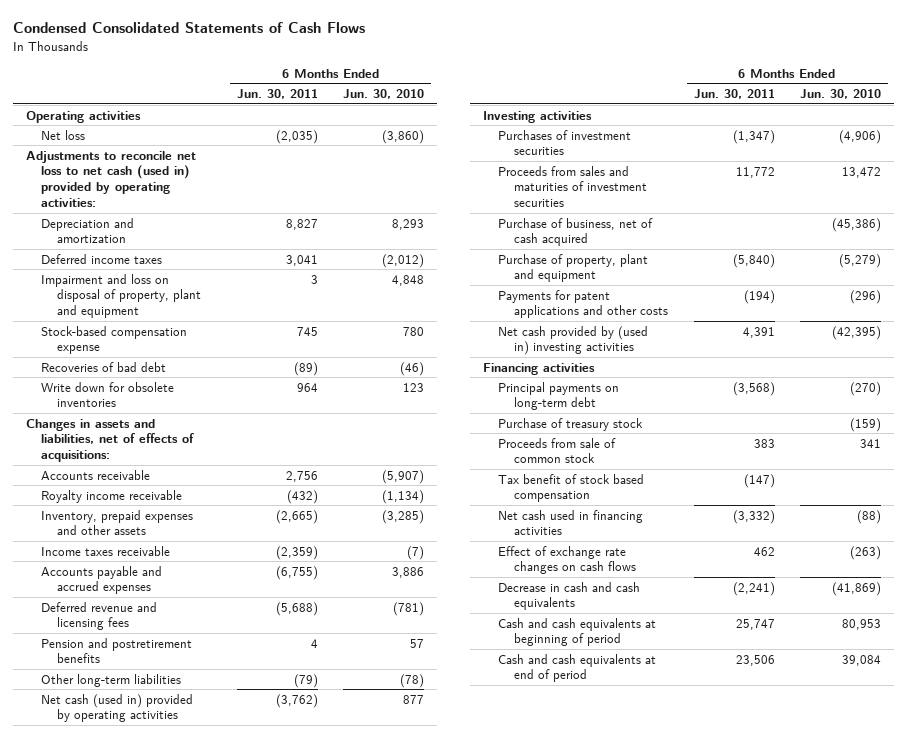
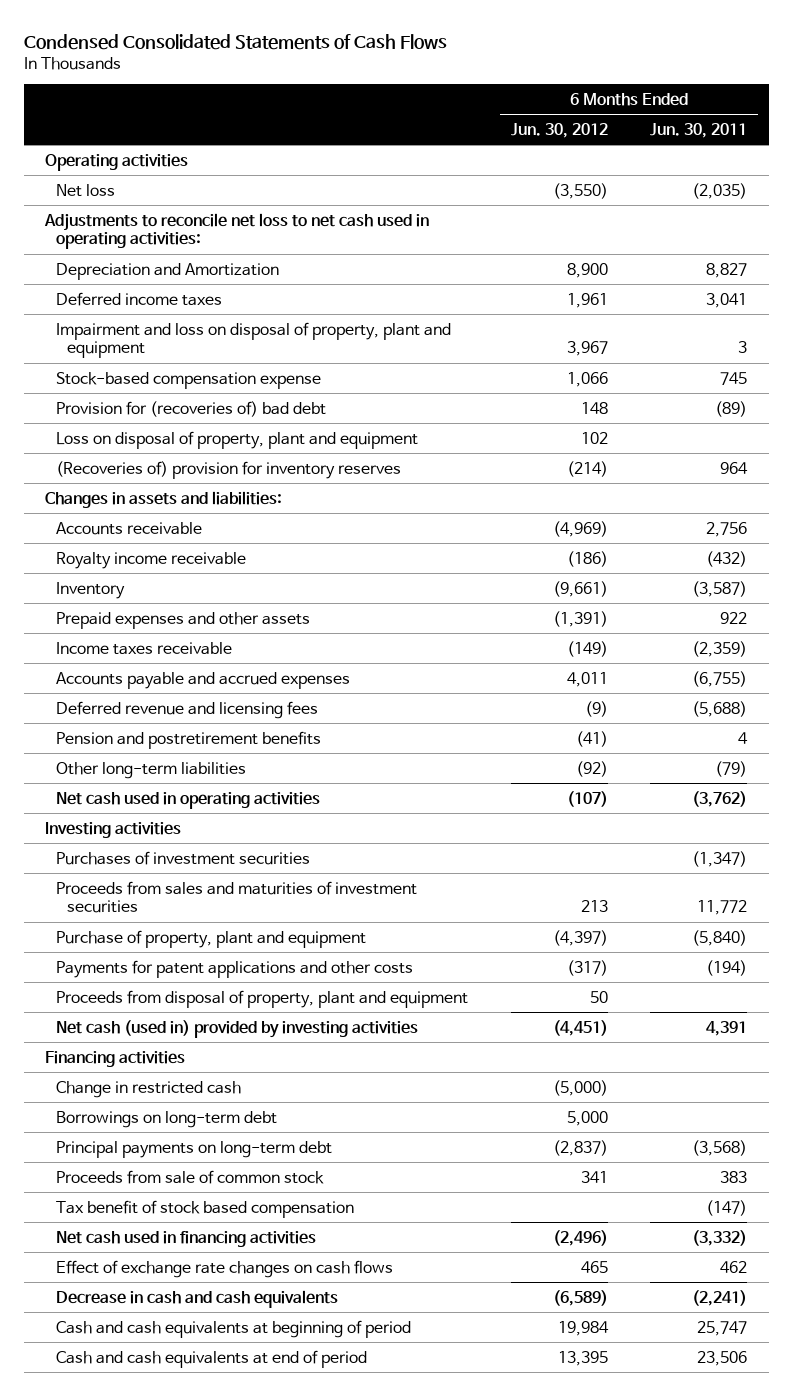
[343,89,425,100] Jun. 30, 2010 -> none
none -> [510,122,608,138] Jun. 30, 2012
[25,150,196,208] Adjustments to reconcile net loss to net cash (used in) provided by operating activities: -> [43,212,429,250] Adjustments to reconcile net loss to net cash used in operating activities:
[41,217,135,244] Depreciation and amortization -> [56,262,280,280] Depreciation and Amortization
[41,361,167,372] Recoveries of bad debt -> [56,400,327,417] Provision for (recoveries of) bad debt
none -> [56,430,419,449] Loss on disposal of property, plant and equipment
[41,381,175,408] Write down for obsolete inventories -> [56,460,402,479] (Recoveries of) provision for inventory reserves
[25,418,195,463] Changes in assets and liabilities, net of effects of acquisitions: -> [44,490,282,508] Changes in assets and liabilities:
none -> [56,581,126,599] Inventory
[41,509,194,536] Inventory, prepaid expenses and other assets -> [56,611,311,629] Prepaid expenses and other assets
[275,509,318,524] (2,665) -> [720,611,748,624] 922
[41,693,194,723] Net cash (used in) provided by operating activities -> [56,791,321,809] Net cash used in operating activities
[498,217,654,247] Purchase of business, net of cash acquired -> none
none -> [56,989,469,1008] Proceeds from disposal of property, plant and equipment
[498,325,649,356] Net cash provided by (used in) investing activities -> [56,1019,419,1038] Net cash (used in) provided by investing activities
none -> [56,1080,242,1098] Change in restricted cash
none -> [56,1110,278,1128] Borrowings on long-term debt
[498,417,644,431] Purchase of treasury stock -> none

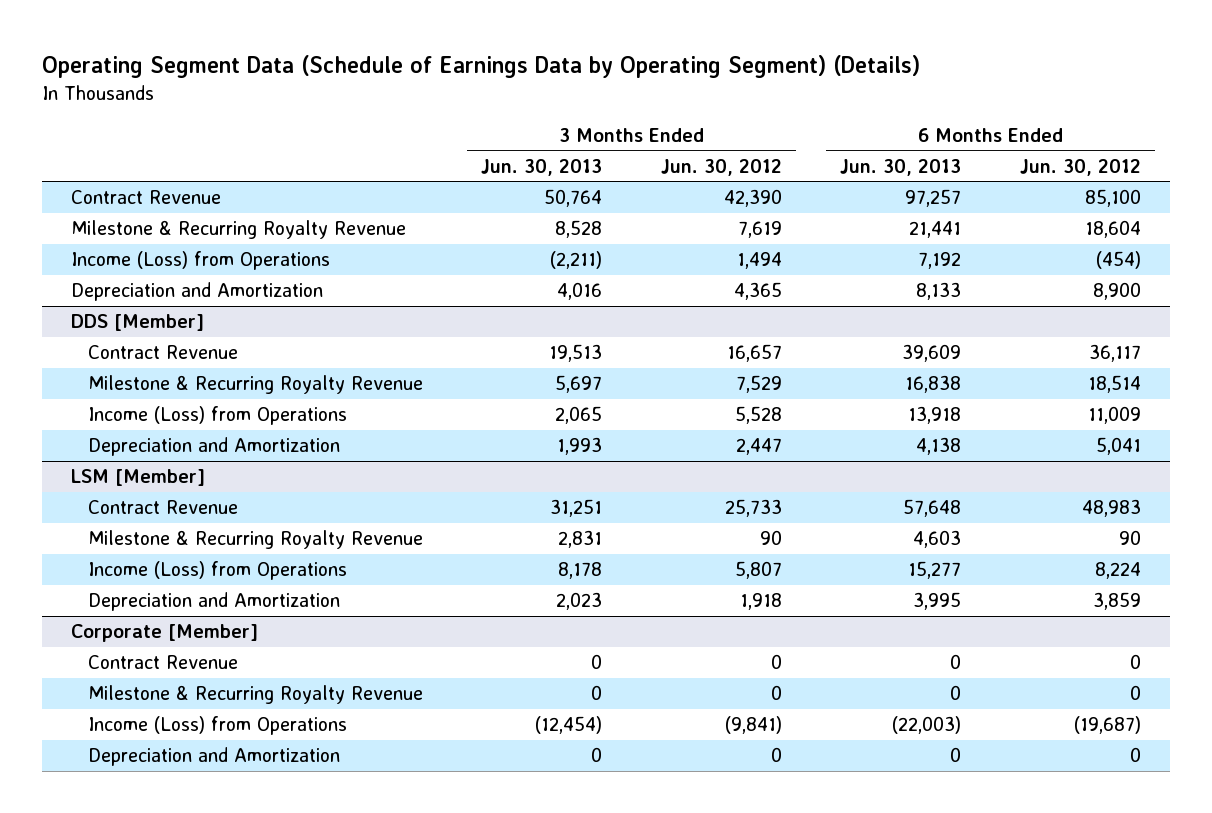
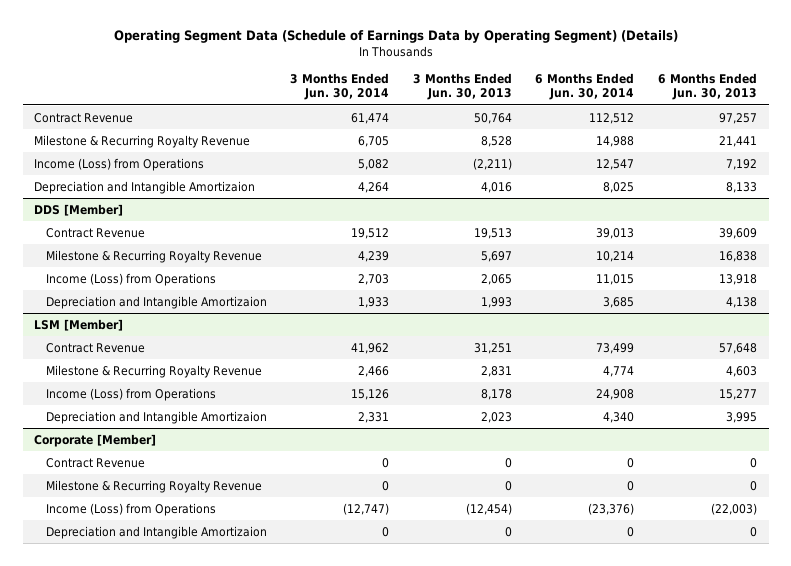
[660,158,782,176] Jun. 30, 2012 -> none
[1019,158,1141,176] Jun. 30, 2012 -> none
none -> [290,72,390,101] 3 Months Ended Jun. 30, 2014
none -> [535,72,635,101] 6 Months Ended Jun. 30, 2014
[70,282,323,302] Depreciation and Amortization -> [34,180,256,194] Depreciation and Intangible Amortizaion
[87,437,340,457] Depreciation and Amortization -> [46,295,268,309] Depreciation and Intangible Amortizaion
[87,592,340,612] Depreciation and Amortization -> [46,410,268,424] Depreciation and Intangible Amortizaion
[87,747,340,767] Depreciation and Amortization -> [46,525,268,539] Depreciation and Intangible Amortizaion

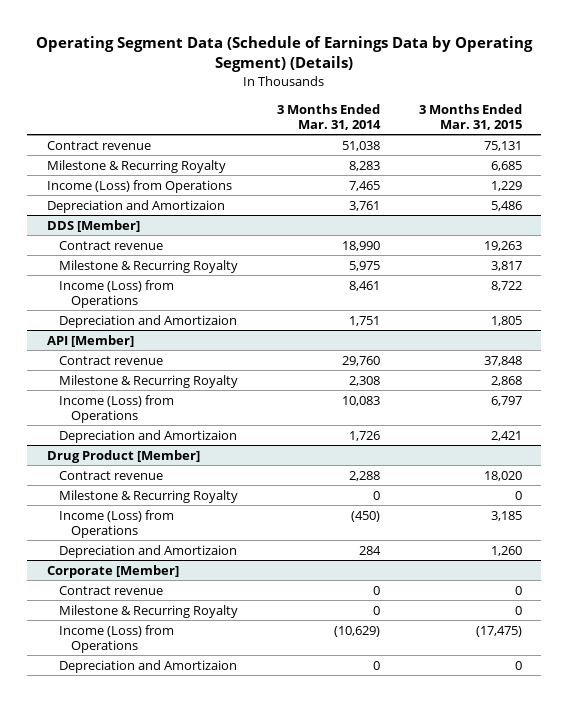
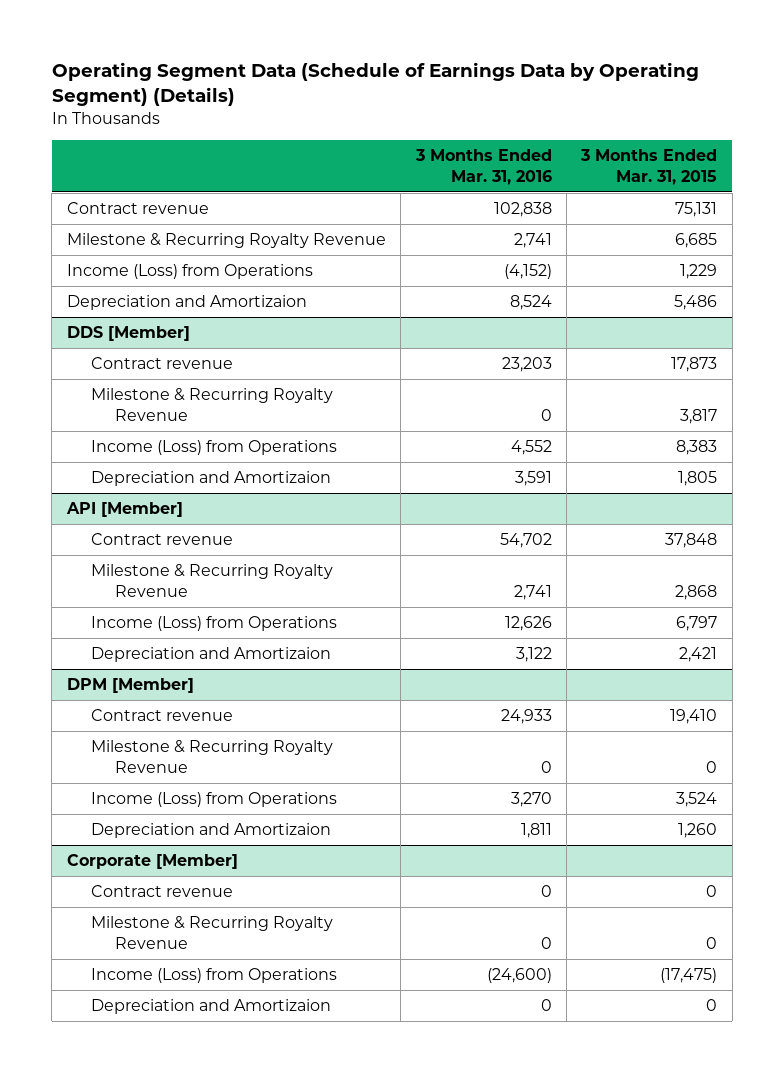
[276,103,381,130] 3 Months Ended Mar. 31, 2014 -> none
none -> [414,149,552,185] 3 Months Ended Mar. 31, 2016
[46,159,226,173] Milestone & Recurring Royalty -> [66,233,386,249] Milestone & Recurring Royalty Revenue
[483,240,522,251] 19,263 -> [671,357,718,373] 17,873
[58,259,238,273] Milestone & Recurring Royalty -> [90,388,333,421] Milestone & Recurring Royalty Revenue
[490,280,522,291] 8,722 -> [676,440,718,456] 8,383
[58,374,238,388] Milestone & Recurring Royalty -> [90,564,333,597] Milestone & Recurring Royalty Revenue
[46,449,200,463] Drug Product [Member] -> none
none -> [66,678,194,694] DPM [Member]
[483,470,522,481] 18,020 -> [670,709,718,725] 19,410
[58,489,238,503] Milestone & Recurring Royalty -> [90,740,333,773] Milestone & Recurring Royalty Revenue
[490,510,522,521] 3,185 -> [676,792,718,808] 3,524
[58,604,238,618] Milestone & Recurring Royalty -> [90,916,333,949] Milestone & Recurring Royalty Revenue

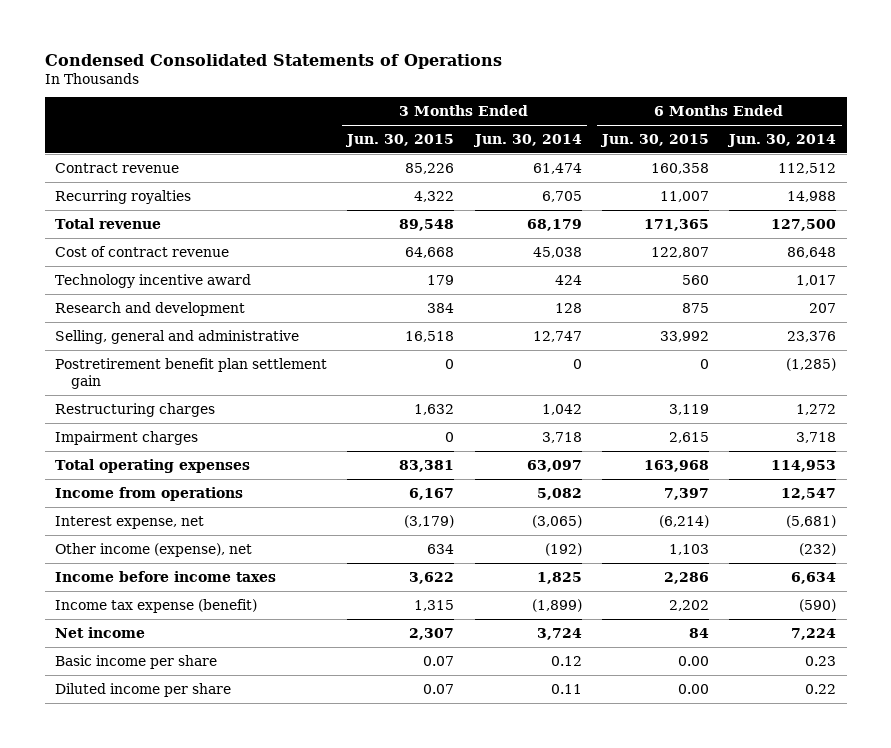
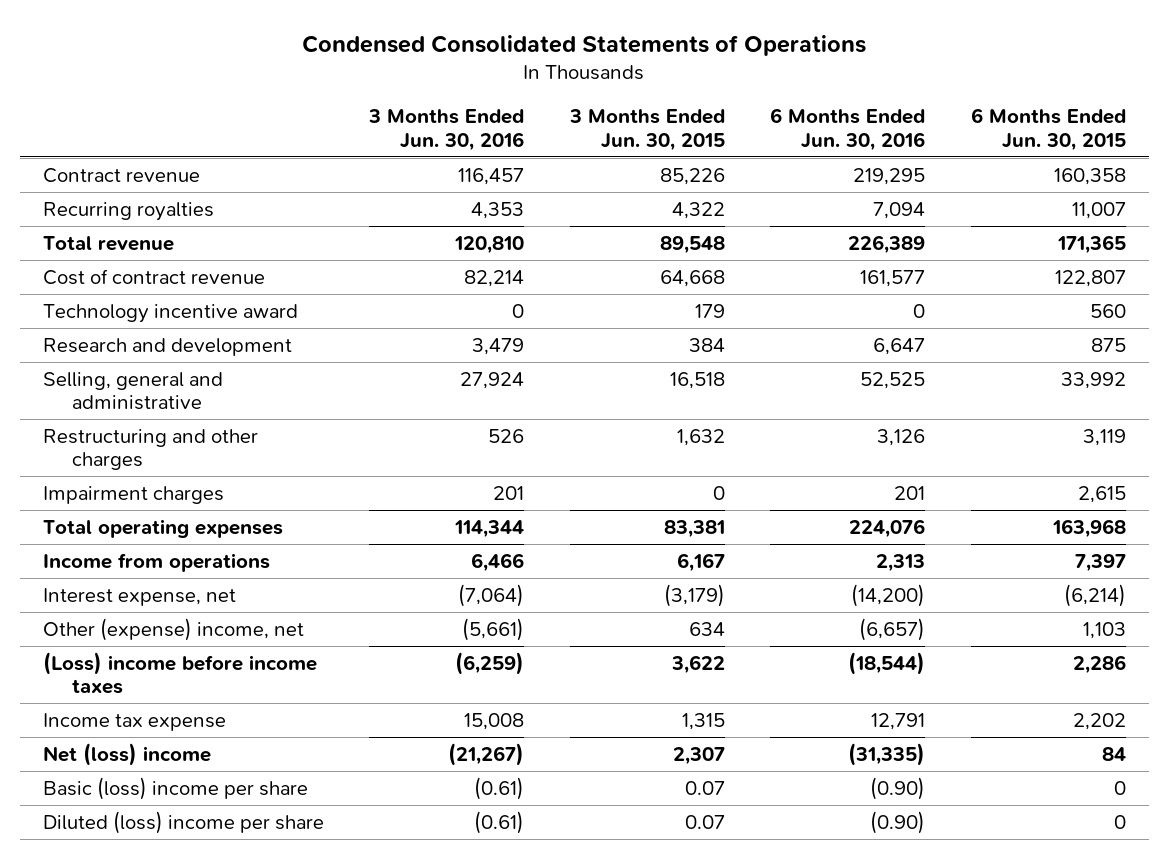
[472,133,582,147] Jun. 30, 2014 -> none
[727,133,837,147] Jun. 30, 2014 -> none
none -> [368,109,525,151] 3 Months Ended Jun. 30, 2016
none -> [770,108,926,151] 6 Months Ended Jun. 30, 2016
[54,357,327,389] Postretirement benefit plan settlement gain -> none
[54,402,215,417] Restructuring charges -> [42,428,258,471] Restructuring and other charges
[54,542,252,557] Other income (expense), net -> [42,617,304,641] Other (expense) income, net
[54,570,276,582] Income before income taxes -> [42,651,317,695] (Loss) income before income taxes
[54,598,257,613] Income tax expense (benefit) -> [42,712,226,731] Income tax expense
[54,626,145,638] Net income -> [42,742,211,766] Net (loss) income
[54,654,217,669] Basic income per share -> [42,776,308,800] Basic (loss) income per share
[678,655,710,666] 0.00 -> [1113,780,1126,795] 0
[54,682,231,697] Diluted income per share -> [42,810,324,834] Diluted (loss) income per share
[678,683,710,694] 0.00 -> [1113,814,1126,829] 0

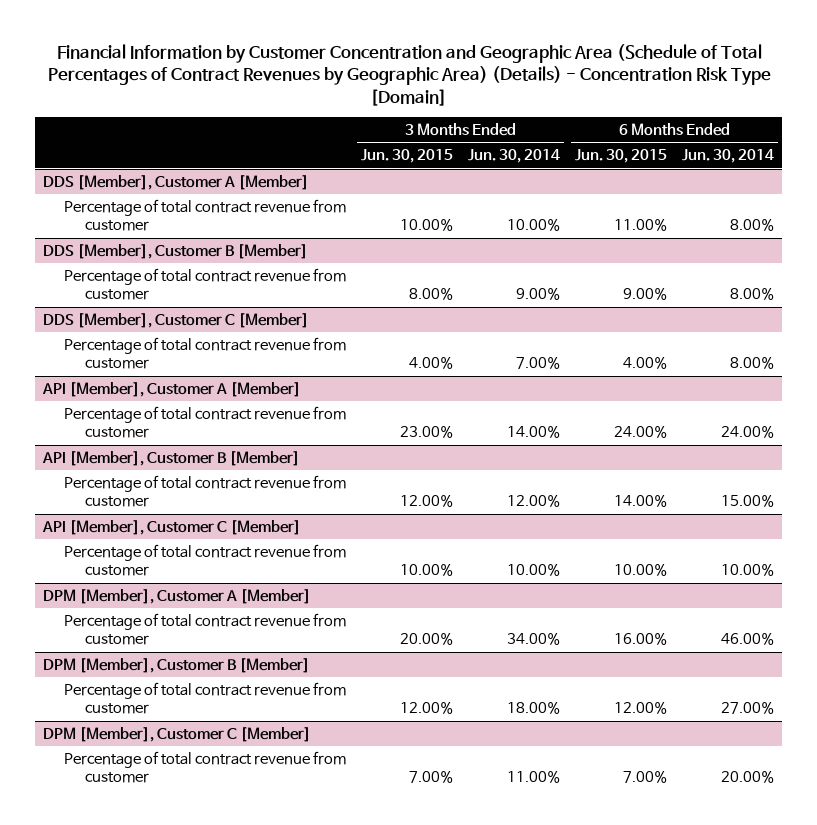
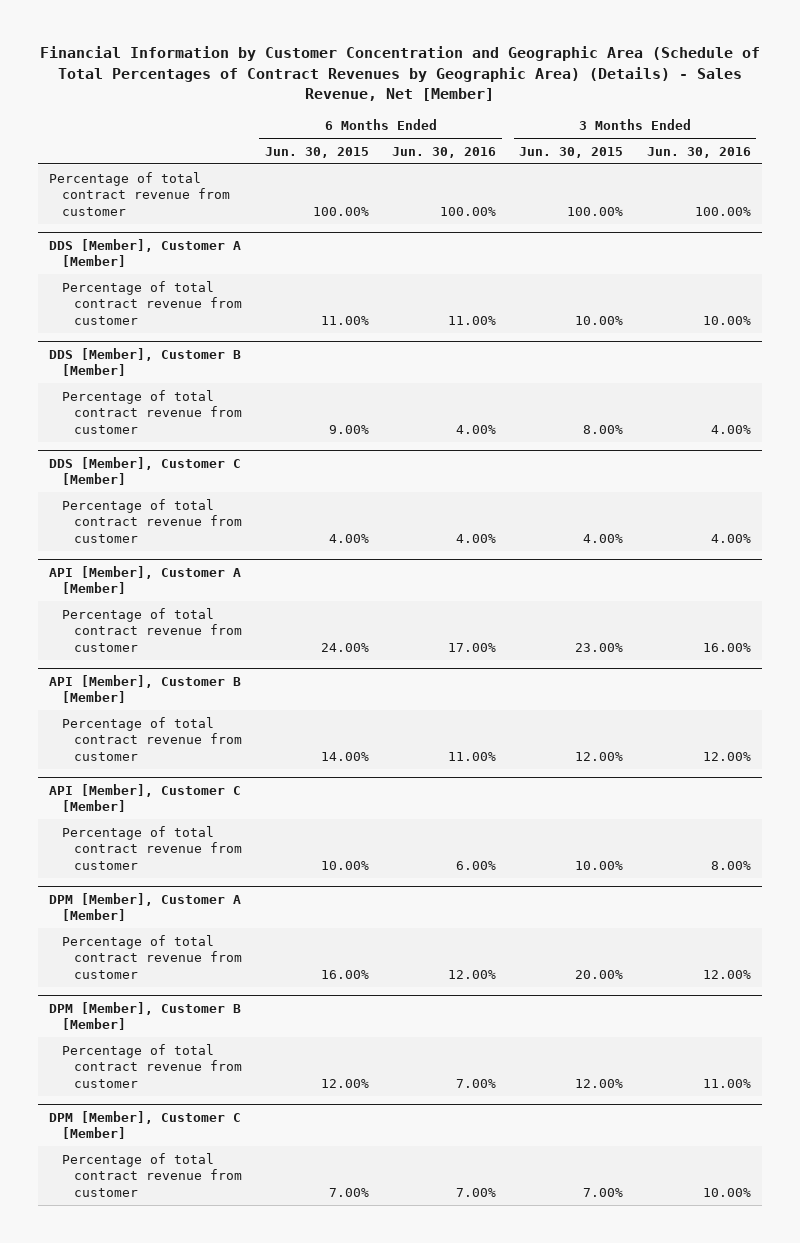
[47,43,771,106] Financial Information by Customer Concentration and Geographic Area (Schedule of Total Percentages of Contract Revenues by Geographic Area) (Details) - Concentration Risk Type [Domain] -> [39,46,760,102] Financial Information by Customer Concentration and Geographic Area (Schedule of Total Percentages of Contract Revenues by Geographic Area) (Details) - Sales Revenue, Net [Member]
[468,149,561,164] Jun. 30, 2014 -> none
[682,149,775,164] Jun. 30, 2014 -> none
none -> [392,146,497,158] Jun. 30, 2016
none -> [646,146,751,158] Jun. 30, 2016
none -> [49,171,230,216] Percentage of total contract revenue from customer

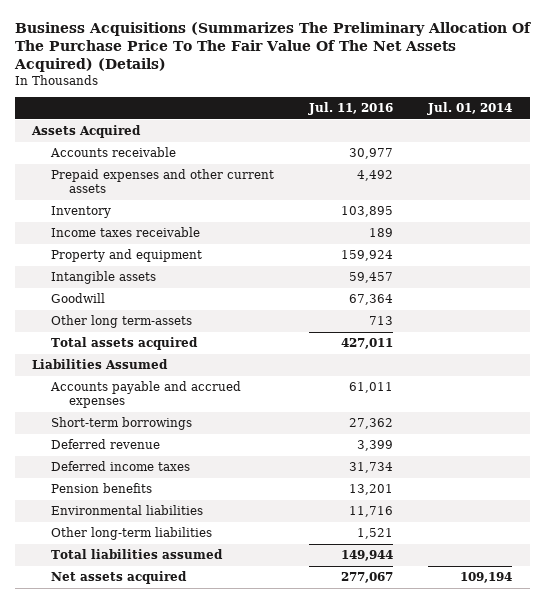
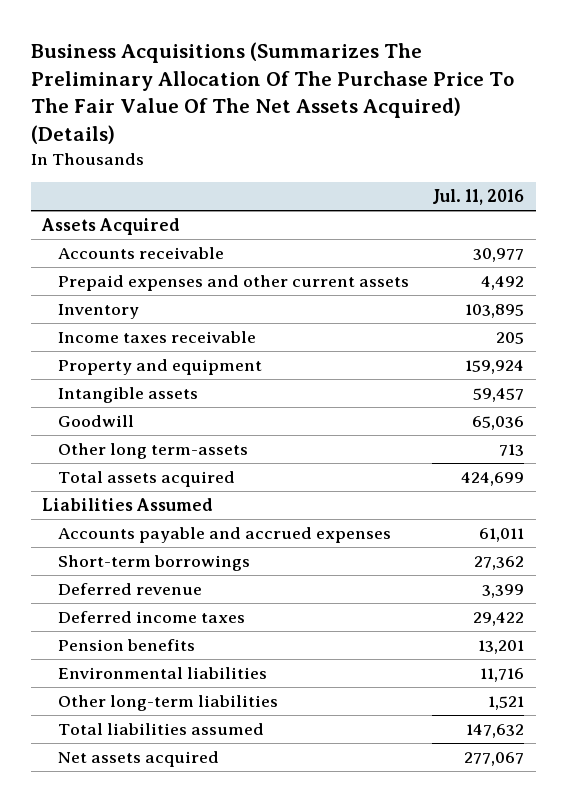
[427,102,513,116] Jul. 01, 2014 -> none
[369,228,394,238] 189 -> [495,331,524,344] 205
[349,294,394,306] 67,364 -> [471,415,524,430] 65,036
[341,338,394,350] 427,011 -> [460,471,524,486] 424,699
[349,462,394,474] 31,734 -> [472,611,524,626] 29,422
[341,550,394,562] 149,944 -> [465,723,524,738] 147,632

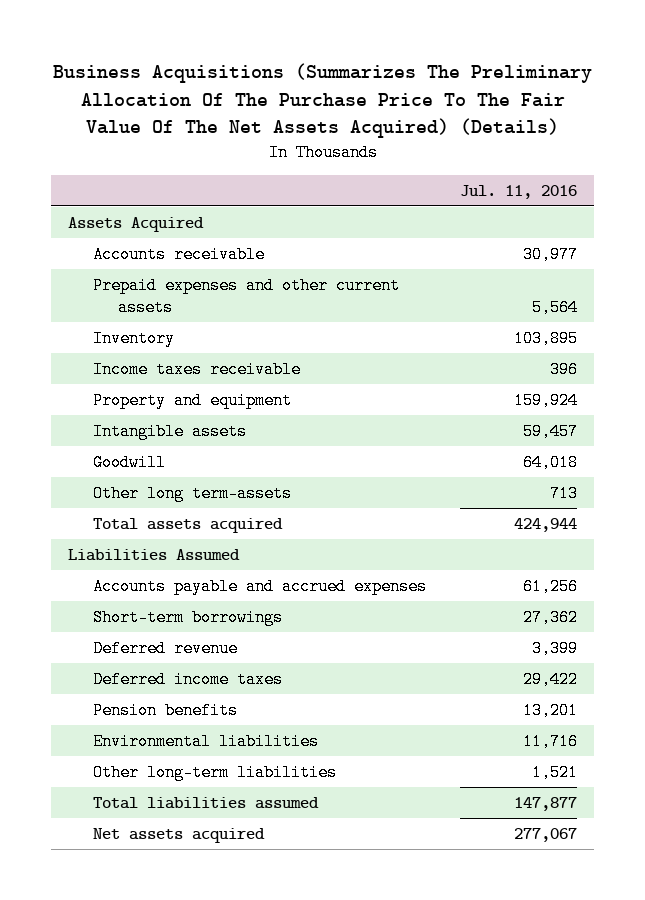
[480,275,524,290] 4,492 -> [532,299,579,317] 5,564
[495,331,524,344] 205 -> [550,361,579,379] 396
[471,415,524,430] 65,036 -> [523,454,579,472] 64,018
[460,471,524,486] 424,699 -> [514,518,578,533] 424,944
[478,527,524,542] 61,011 -> [523,578,579,596] 61,256
[465,723,524,738] 147,632 -> [514,797,578,812] 147,877

